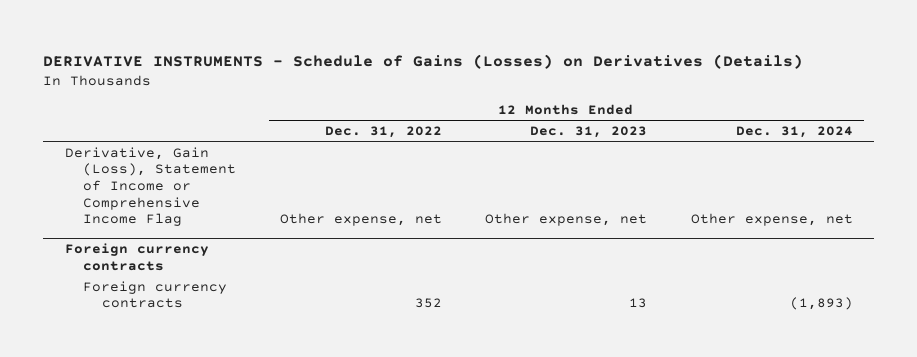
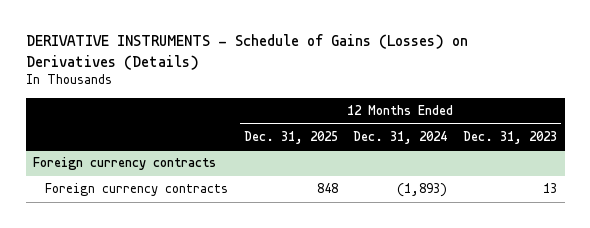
[324,126,442,139] Dec. 31, 2022 -> none
none -> [243,130,338,144] Dec. 31, 2025
[64,146,237,227] Derivative, Gain (Loss), Statement of Income or Comprehensive Income Flag -> none

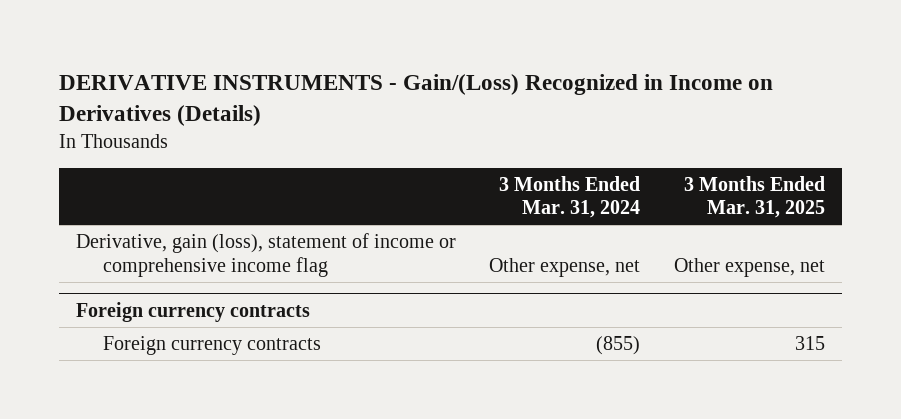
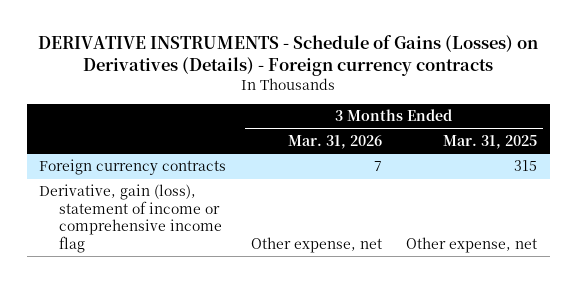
[59,74,774,127] DERIVATIVE INSTRUMENTS - Gain/(Loss) Recognized in Income on Derivatives (Details) -> [38,34,539,76] DERIVATIVE INSTRUMENTS - Schedule of Gains (Losses) on Derivatives (Details) - Foreign currency contracts
[499,175,641,219] 3 Months Ended Mar. 31, 2024 -> none
none -> [287,135,382,150] Mar. 31, 2026
[75,301,310,322] Foreign currency contracts -> none
[75,232,456,277] Derivative, gain (loss), statement of income or comprehensive income flag -> [39,184,222,253] Derivative, gain (loss), statement of income or comprehensive income flag

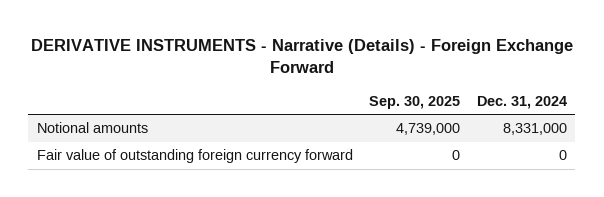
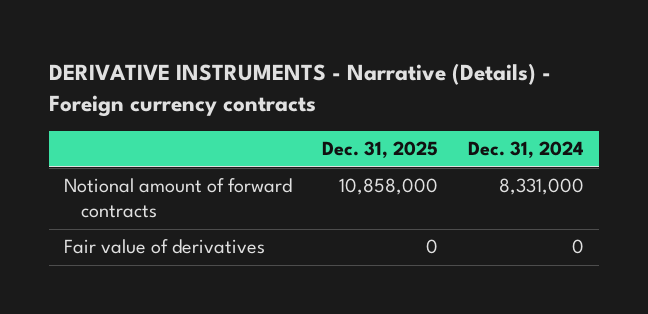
[30,38,573,73] DERIVATIVE INSTRUMENTS - Narrative (Details) - Foreign Exchange Forward -> [49,63,552,118] DERIVATIVE INSTRUMENTS - Narrative (Details) - Foreign currency contracts
[369,95,461,109] Sep. 30, 2025 -> none
none -> [322,141,439,159] Dec. 31, 2025
[36,122,148,134] Notional amounts -> [64,178,293,219] Notional amount of forward contracts
[36,149,353,164] Fair value of outstanding foreign currency forward -> [64,239,266,255] Fair value of derivatives

